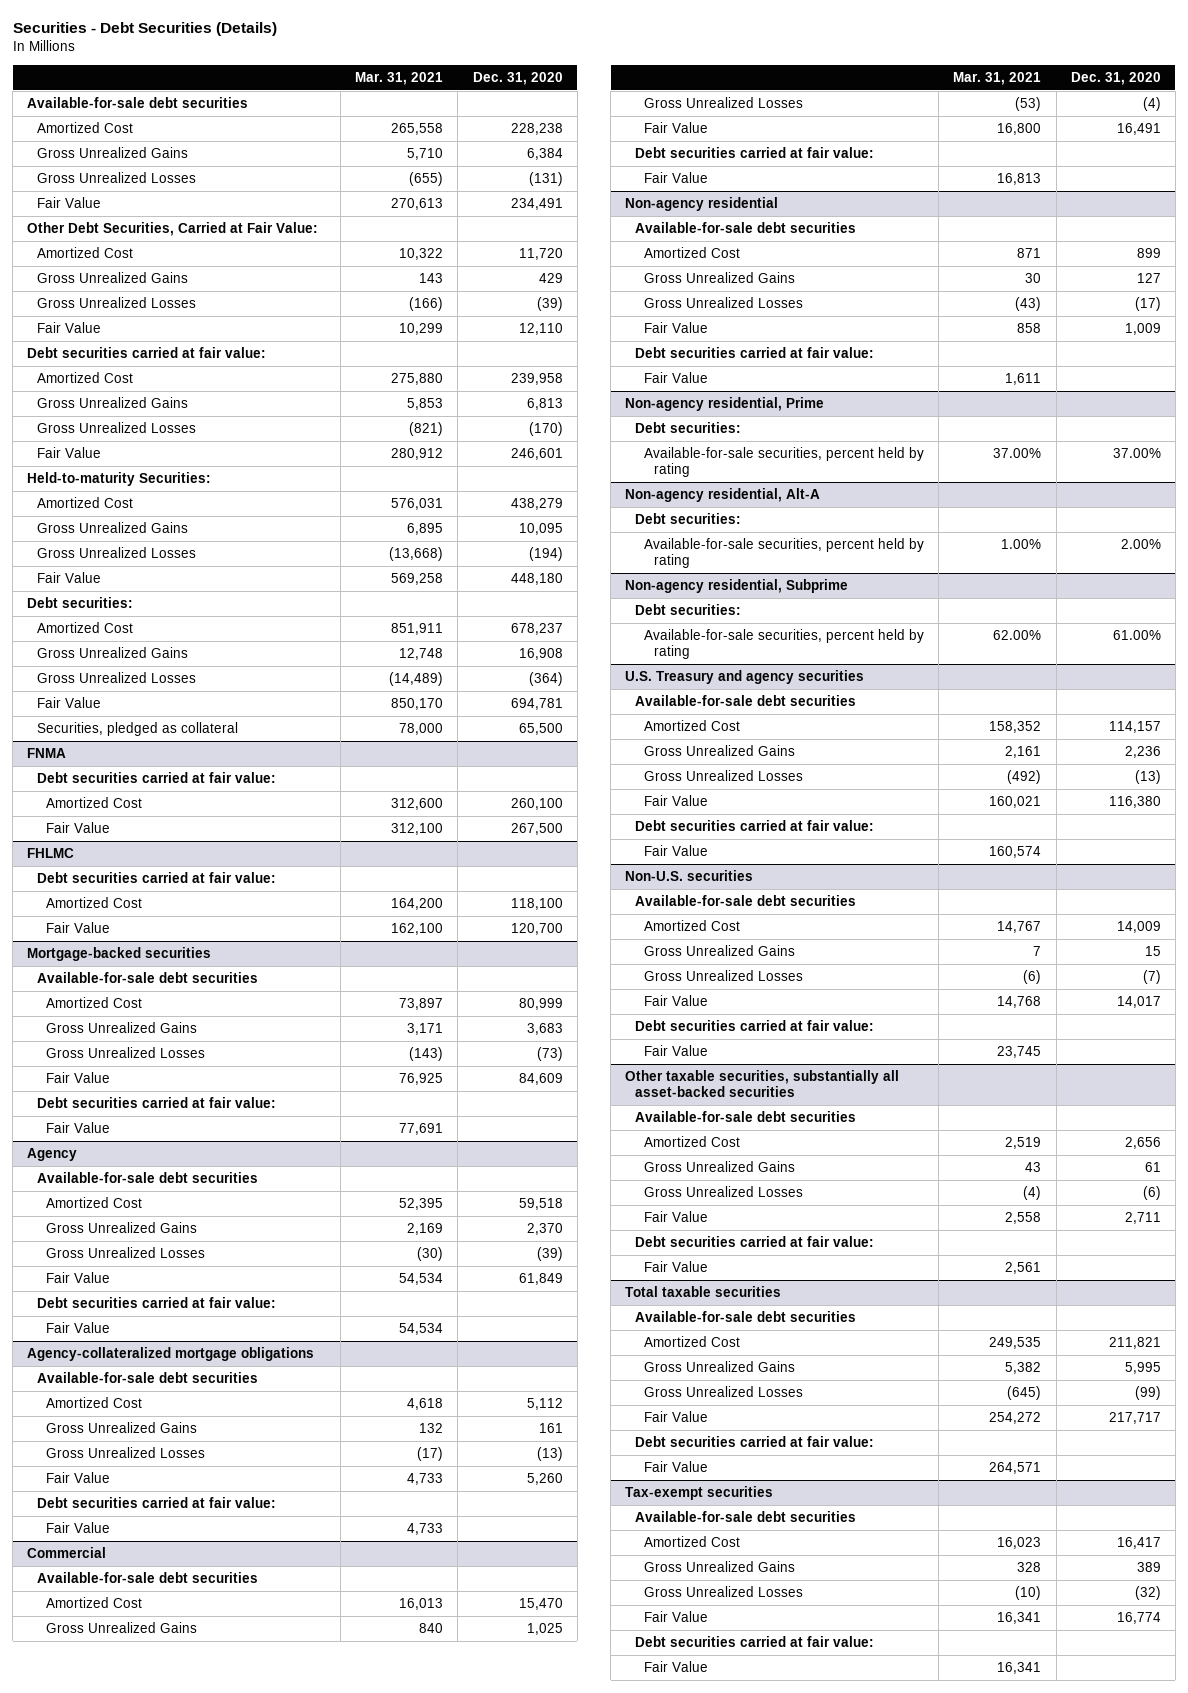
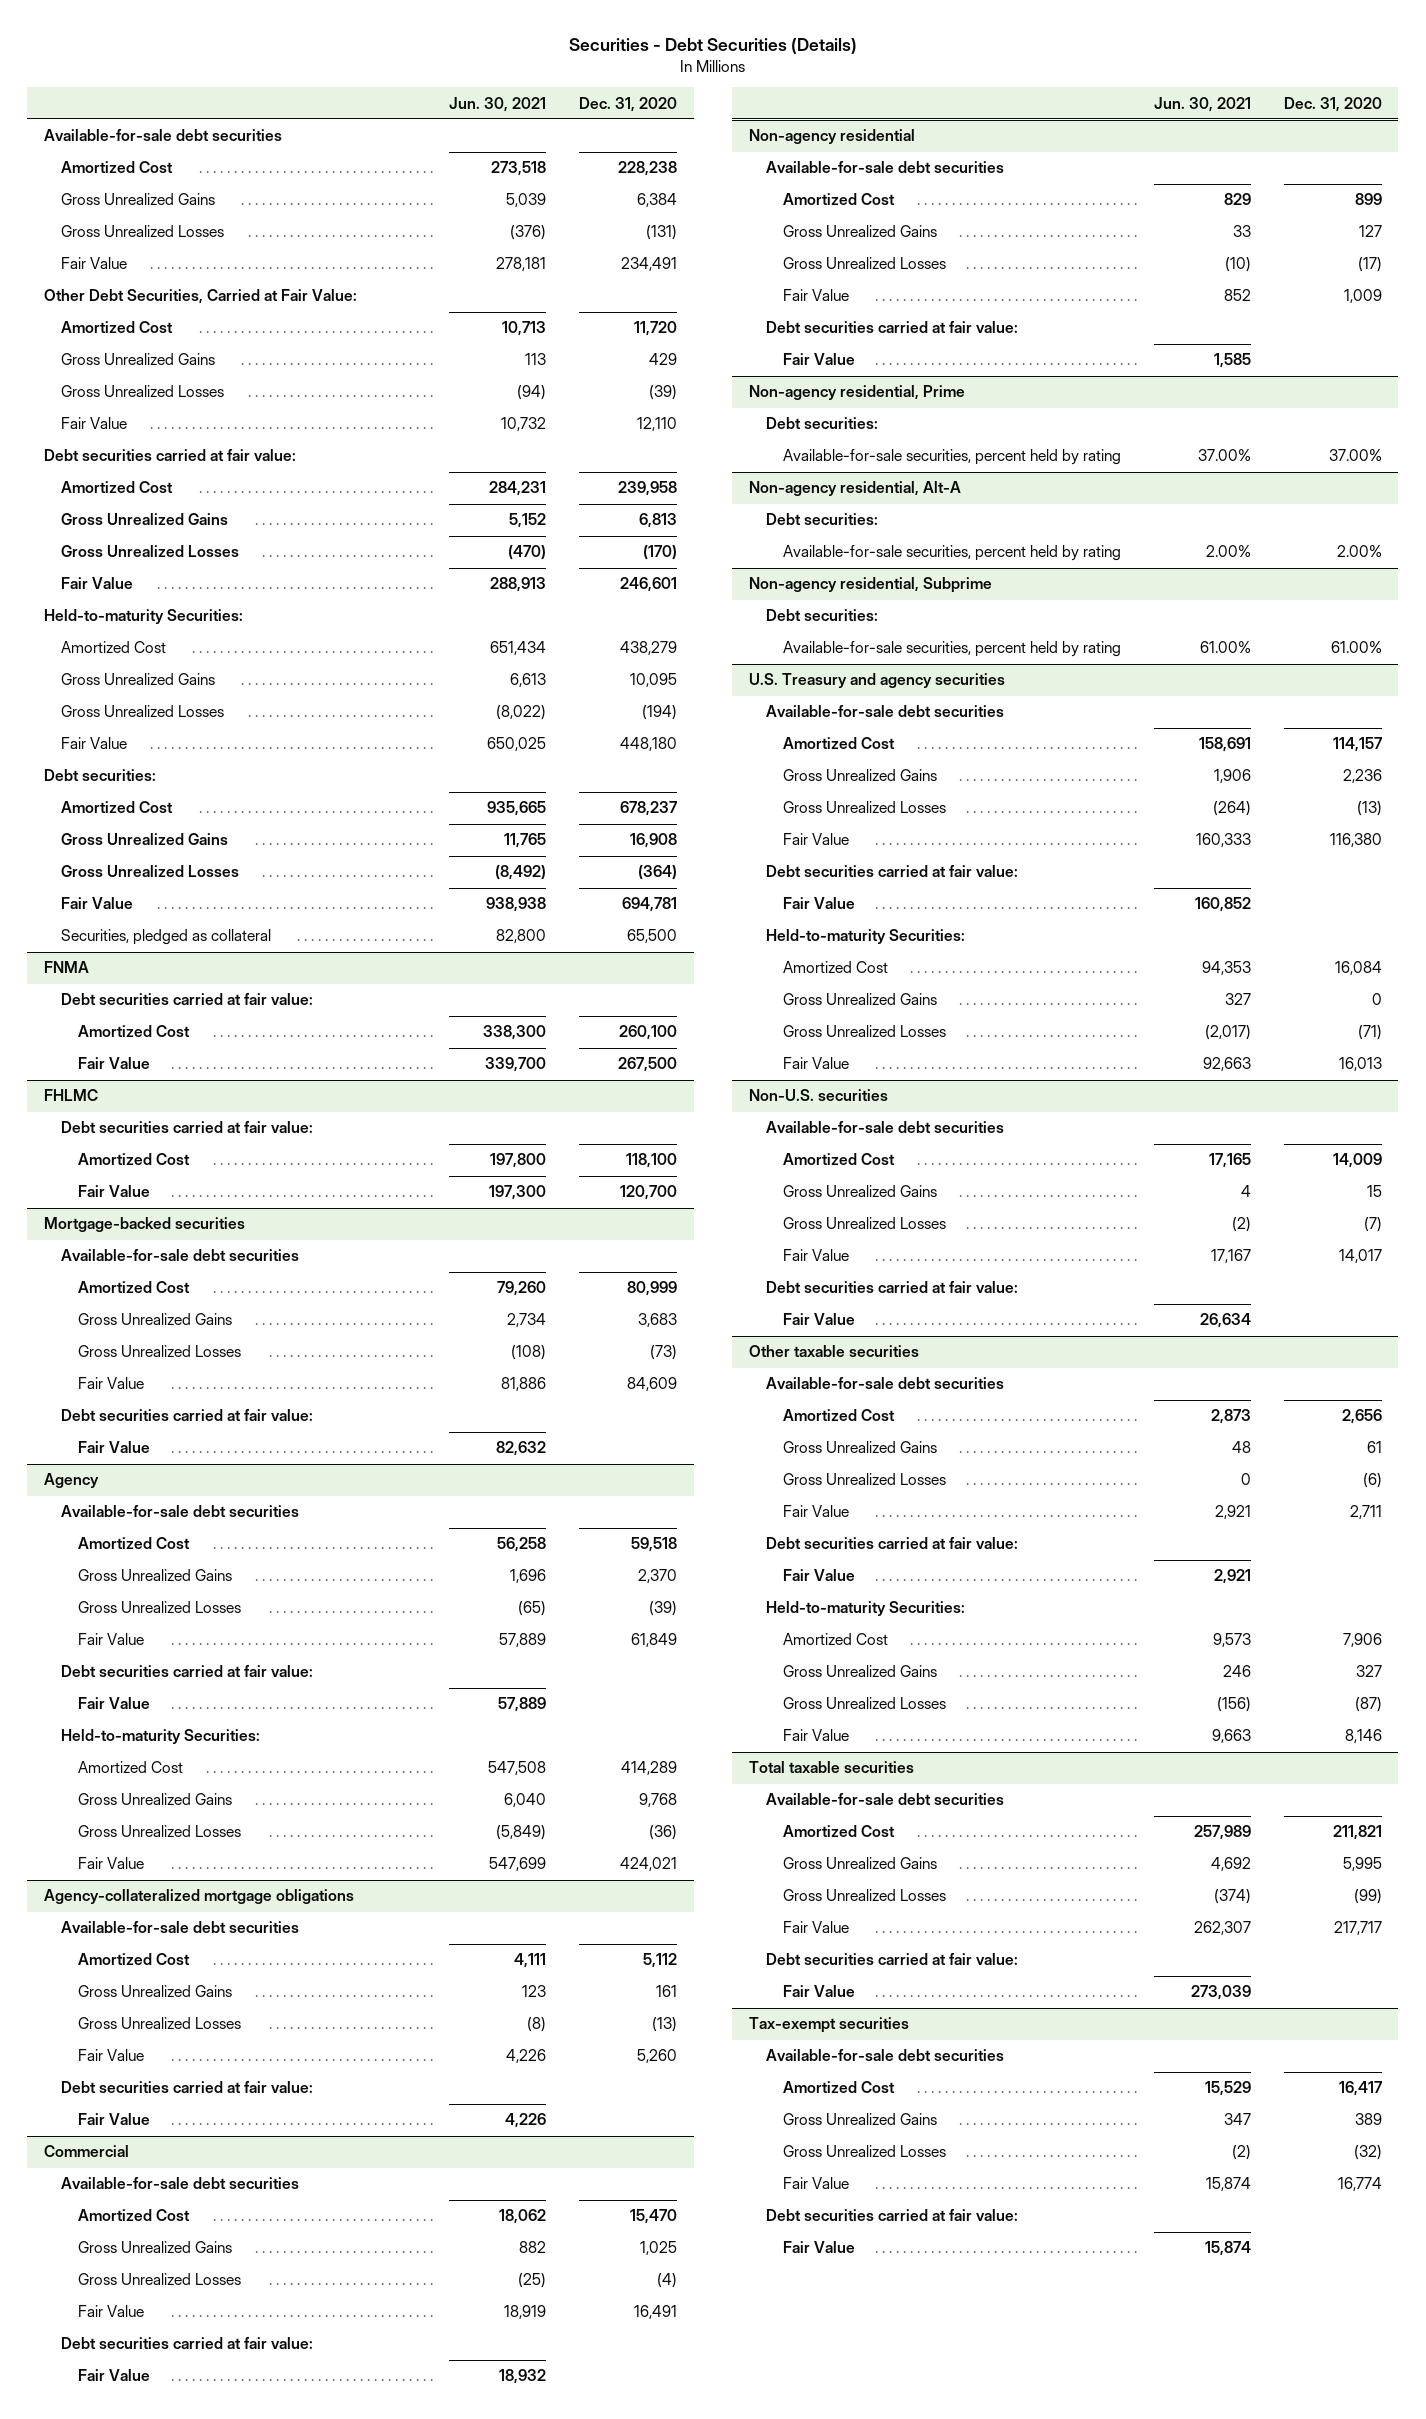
[355,71,444,85] Mar. 31, 2021 -> none
none -> [449,96,547,112] Jun. 30, 2021
none -> [60,1729,260,1745] Held-to-maturity Securities:
none -> [78,1761,184,1774] Amortized Cost
none -> [78,1793,233,1806] Gross Unrealized Gains
none -> [78,1825,242,1838] Gross Unrealized Losses
none -> [78,1857,145,1870] Fair Value
none -> [765,929,965,945] Held-to-maturity Securities:
none -> [782,961,888,974] Amortized Cost
none -> [782,993,937,1006] Gross Unrealized Gains
none -> [782,1025,946,1038] Gross Unrealized Losses
none -> [782,1057,849,1070] Fair Value
[625,1070,900,1098] Other taxable securities, substantially all asset-backed securities -> [748,1345,919,1358] Other taxable securities
none -> [765,1601,965,1617] Held-to-maturity Securities:
none -> [782,1633,888,1646] Amortized Cost
none -> [782,1665,937,1678] Gross Unrealized Gains
none -> [782,1697,946,1710] Gross Unrealized Losses
none -> [782,1729,849,1742] Fair Value

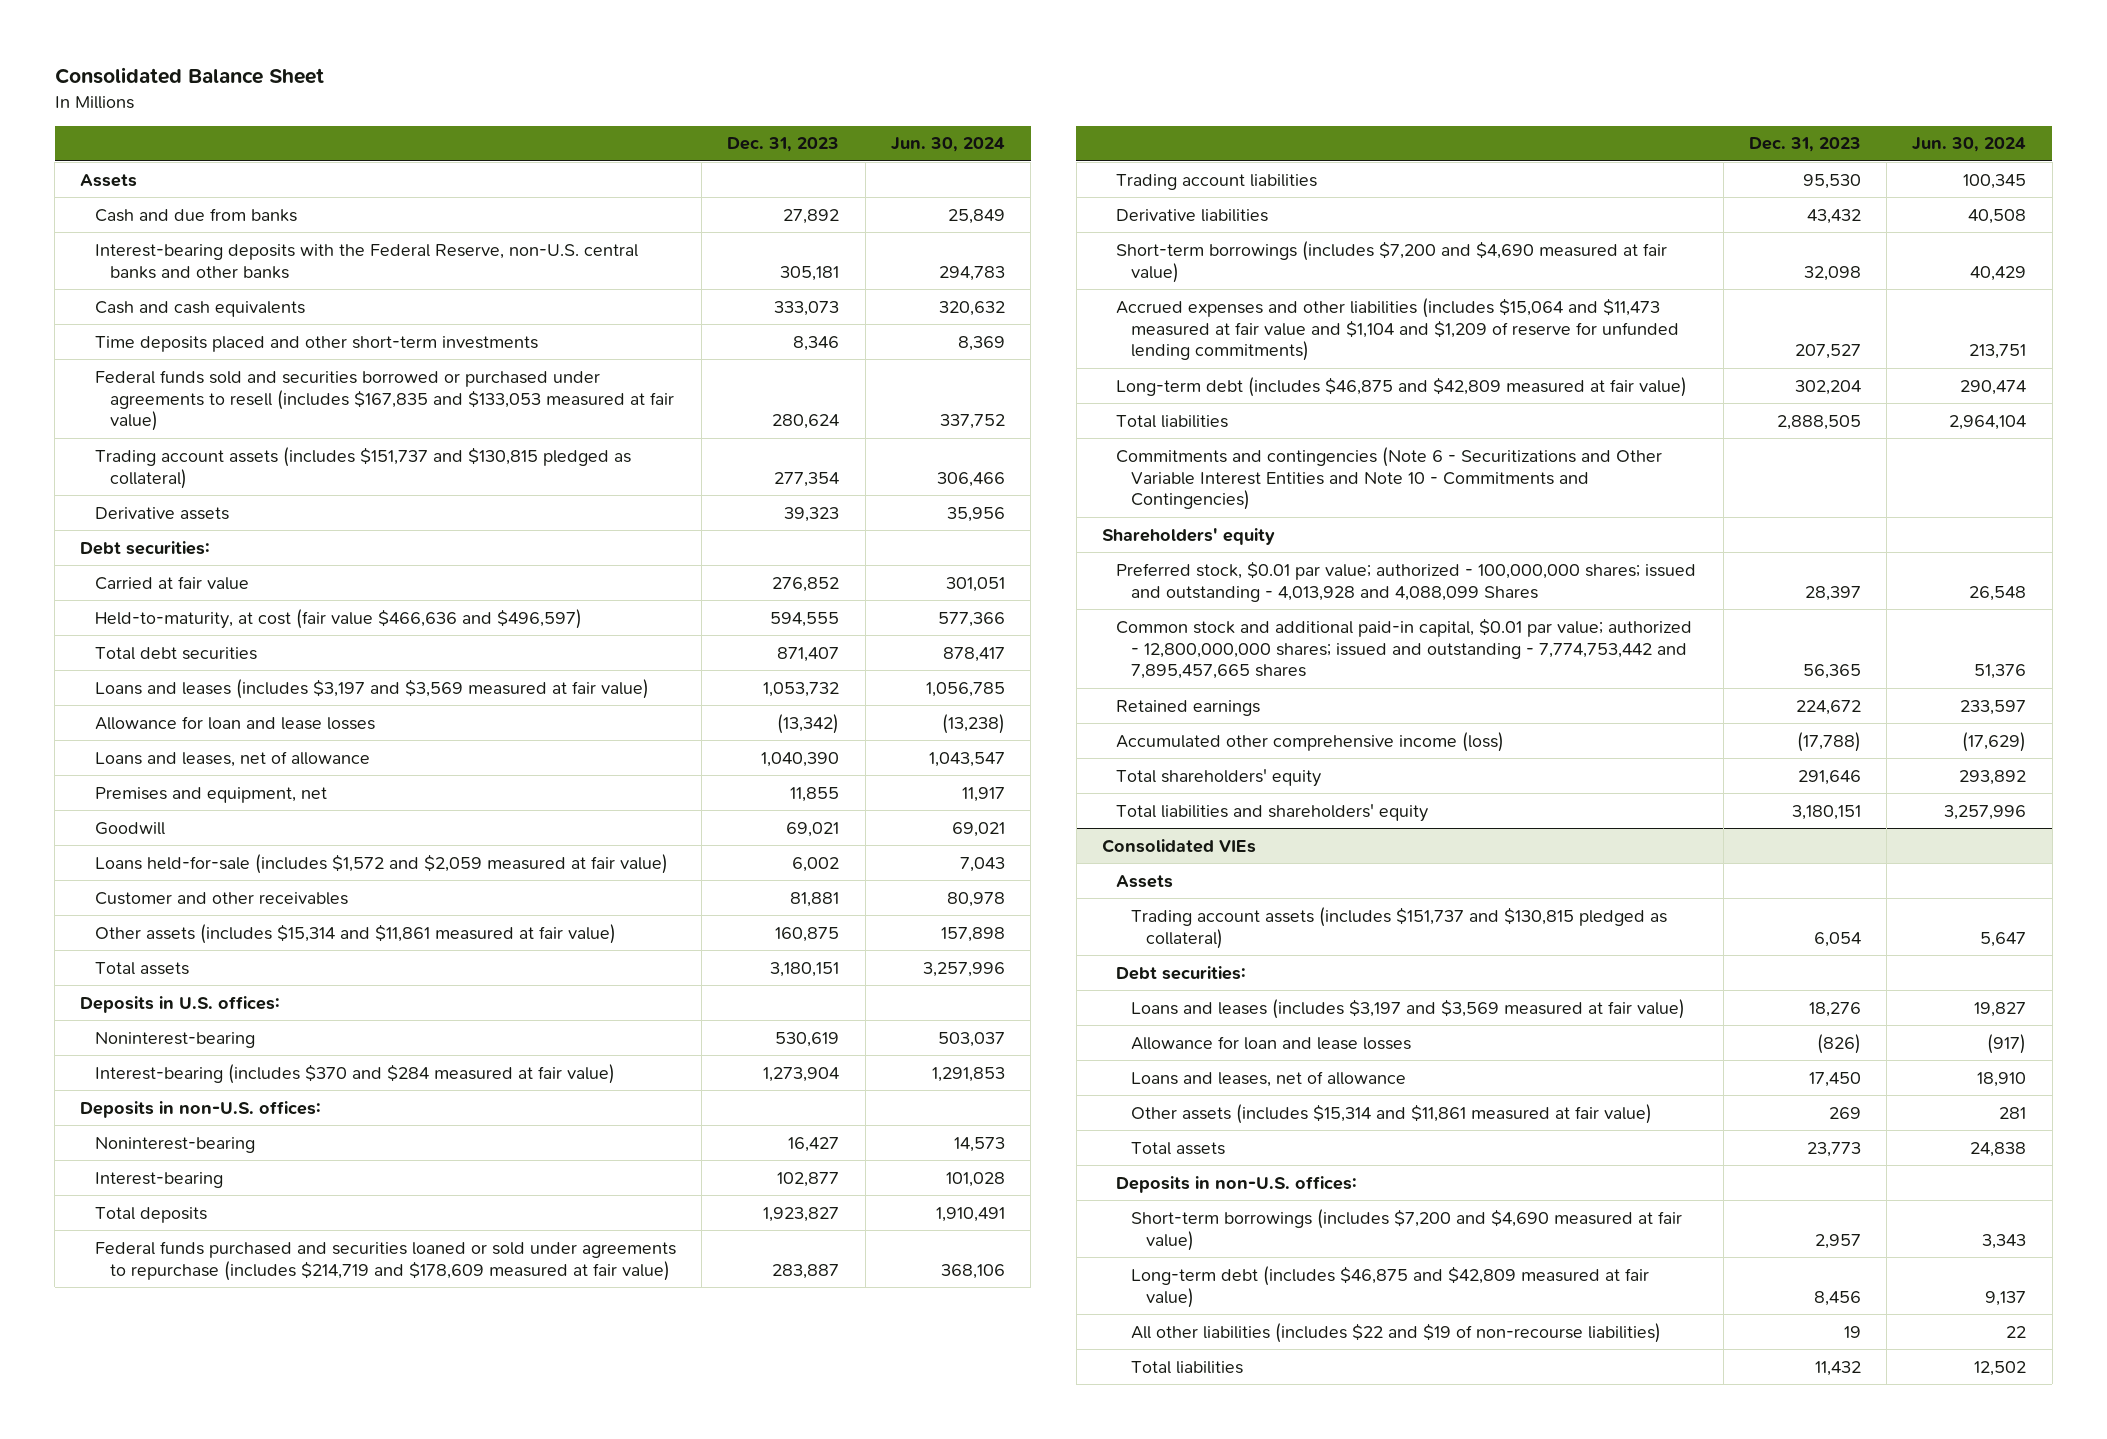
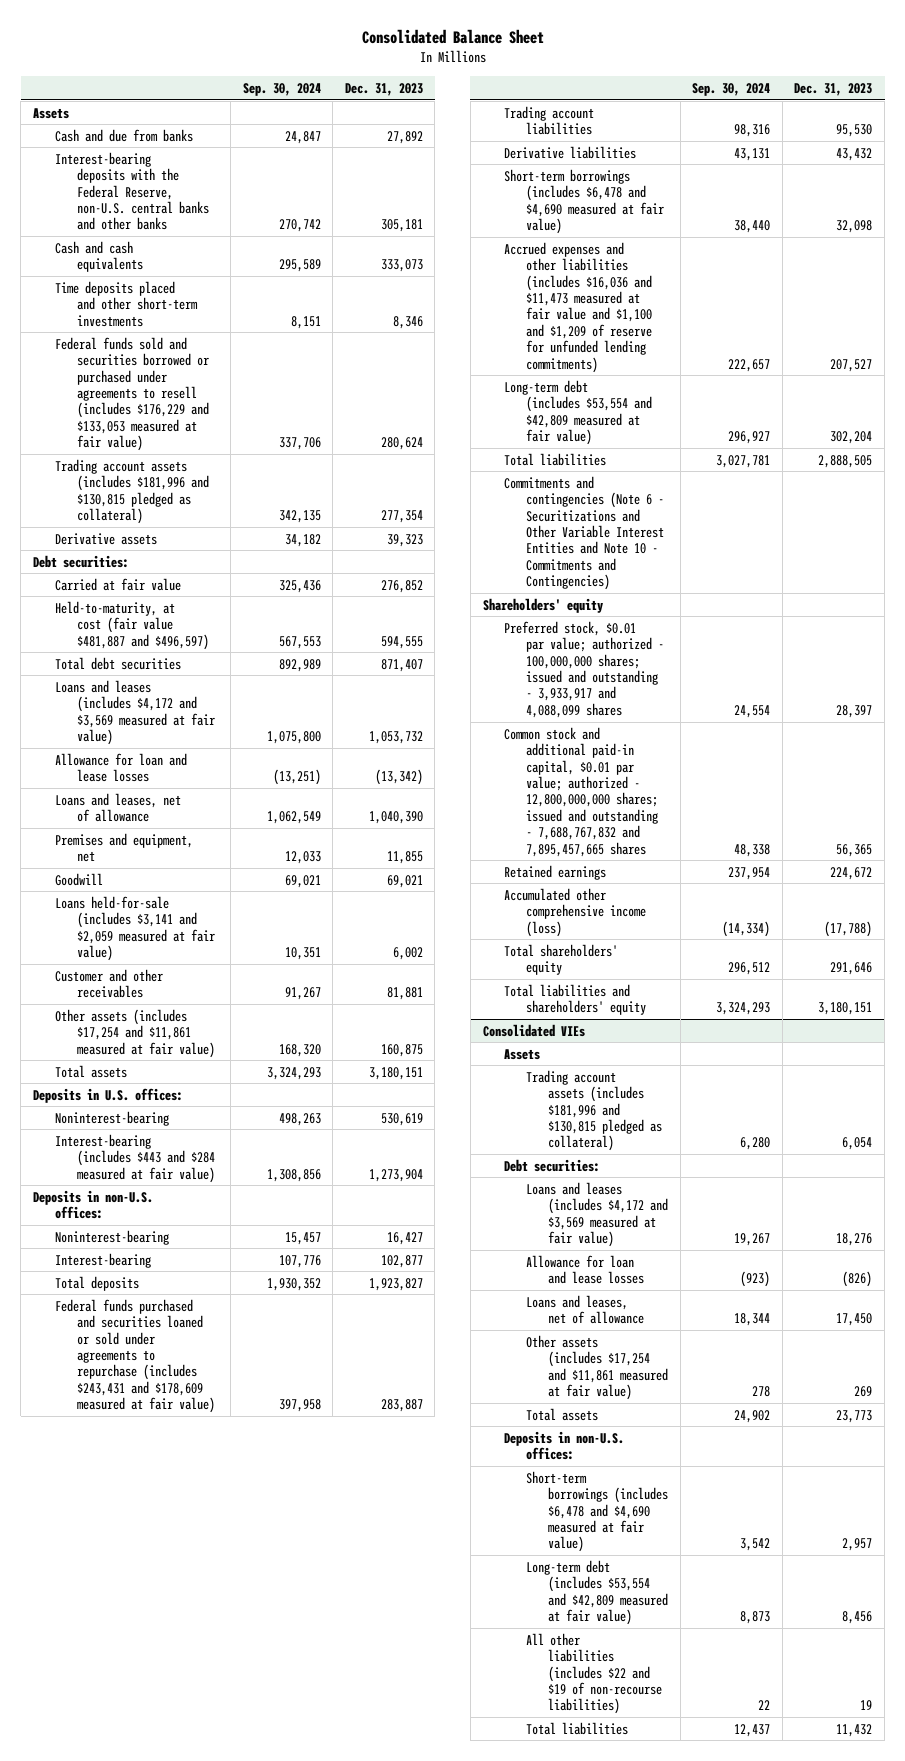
[890,137,1005,153] Jun. 30, 2024 -> none
none -> [242,82,321,96] Sep. 30, 2024
[95,369,674,432] Federal funds sold and securities borrowed or purchased under agreements to resell (includes $167,835 and $133,053 measured at fair value) -> [54,336,209,452] Federal funds sold and securities borrowed or purchased under agreements to resell (includes $176,229 and $133,053 measured at fair value)
[95,446,632,489] Trading account assets (includes $151,737 and $130,815 pledged as collateral) -> [54,458,209,524] Trading account assets (includes $181,996 and $130,815 pledged as collateral)
[95,608,583,629] Held-to-maturity, at cost (fair value $466,636 and $496,597) -> [54,600,209,650] Held-to-maturity, at cost (fair value $481,887 and $496,597)
[95,678,650,699] Loans and leases (includes $3,197 and $3,569 measured at fair value) -> [54,679,215,745] Loans and leases (includes $4,172 and $3,569 measured at fair value)
[95,853,669,874] Loans held-for-sale (includes $1,572 and $2,059 measured at fair value) -> [54,895,215,961] Loans held-for-sale (includes $3,141 and $2,059 measured at fair value)
[95,923,617,944] Other assets (includes $15,314 and $11,861 measured at fair value) -> [54,1008,215,1058] Other assets (includes $17,254 and $11,861 measured at fair value)
[95,1063,616,1084] Interest-bearing (includes $370 and $284 measured at fair value) -> [54,1133,215,1183] Interest-bearing (includes $443 and $284 measured at fair value)
[95,1240,677,1281] Federal funds purchased and securities loaned or sold under agreements to repurchase (includes $214,719 and $178,609 measured at fair value) -> [54,1298,215,1414] Federal funds purchased and securities loaned or sold under agreements to repurchase (includes $243,431 and $178,609 measured at fair value)
[1116,240,1668,283] Short-term borrowings (includes $7,200 and $4,690 measured at fair value) -> [504,168,665,234] Short-term borrowings (includes $6,478 and $4,690 measured at fair value)
[1116,297,1679,362] Accrued expenses and other liabilities (includes $15,064 and $11,473 measured at fair value and $1,104 and $1,209 of reserve for unfunded lending commitments) -> [504,241,653,373] Accrued expenses and other liabilities (includes $16,036 and $11,473 measured at fair value and $1,100 and $1,209 of reserve for unfunded lending commitments)
[1116,376,1688,397] Long-term debt (includes $46,875 and $42,809 measured at fair value) -> [504,379,653,445] Long-term debt (includes $53,554 and $42,809 measured at fair value)
[1116,560,1697,602] Preferred stock, $0.01 par value; authorized - 100,000,000 shares; issued and outstanding - 4,013,928 and 4,088,099 Shares -> [504,620,665,718] Preferred stock, $0.01 par value; authorized - 100,000,000 shares; issued and outstanding - 3,933,917 and 4,088,099 shares
[1116,617,1693,680] Common stock and additional paid-in capital, $0.01 par value; authorized - 12,800,000,000 shares; issued and outstanding - 7,774,753,442 and 7,895,457,665 shares -> [504,726,659,857] Common stock and additional paid-in capital, $0.01 par value; authorized - 12,800,000,000 shares; issued and outstanding - 7,688,767,832 and 7,895,457,665 shares
[1130,906,1667,949] Trading account assets (includes $151,737 and $130,815 pledged as collateral) -> [526,1069,663,1152] Trading account assets (includes $181,996 and $130,815 pledged as collateral)
[1130,998,1685,1019] Loans and leases (includes $3,197 and $3,569 measured at fair value) -> [526,1181,669,1247] Loans and leases (includes $4,172 and $3,569 measured at fair value)
[1130,1103,1652,1124] Other assets (includes $15,314 and $11,861 measured at fair value) -> [526,1334,669,1400] Other assets (includes $17,254 and $11,861 measured at fair value)
[1130,1208,1682,1251] Short-term borrowings (includes $7,200 and $4,690 measured at fair value) -> [526,1470,669,1553] Short-term borrowings (includes $6,478 and $4,690 measured at fair value)
[1130,1265,1649,1308] Long-term debt (includes $46,875 and $42,809 measured at fair value) -> [526,1559,669,1625] Long-term debt (includes $53,554 and $42,809 measured at fair value)

